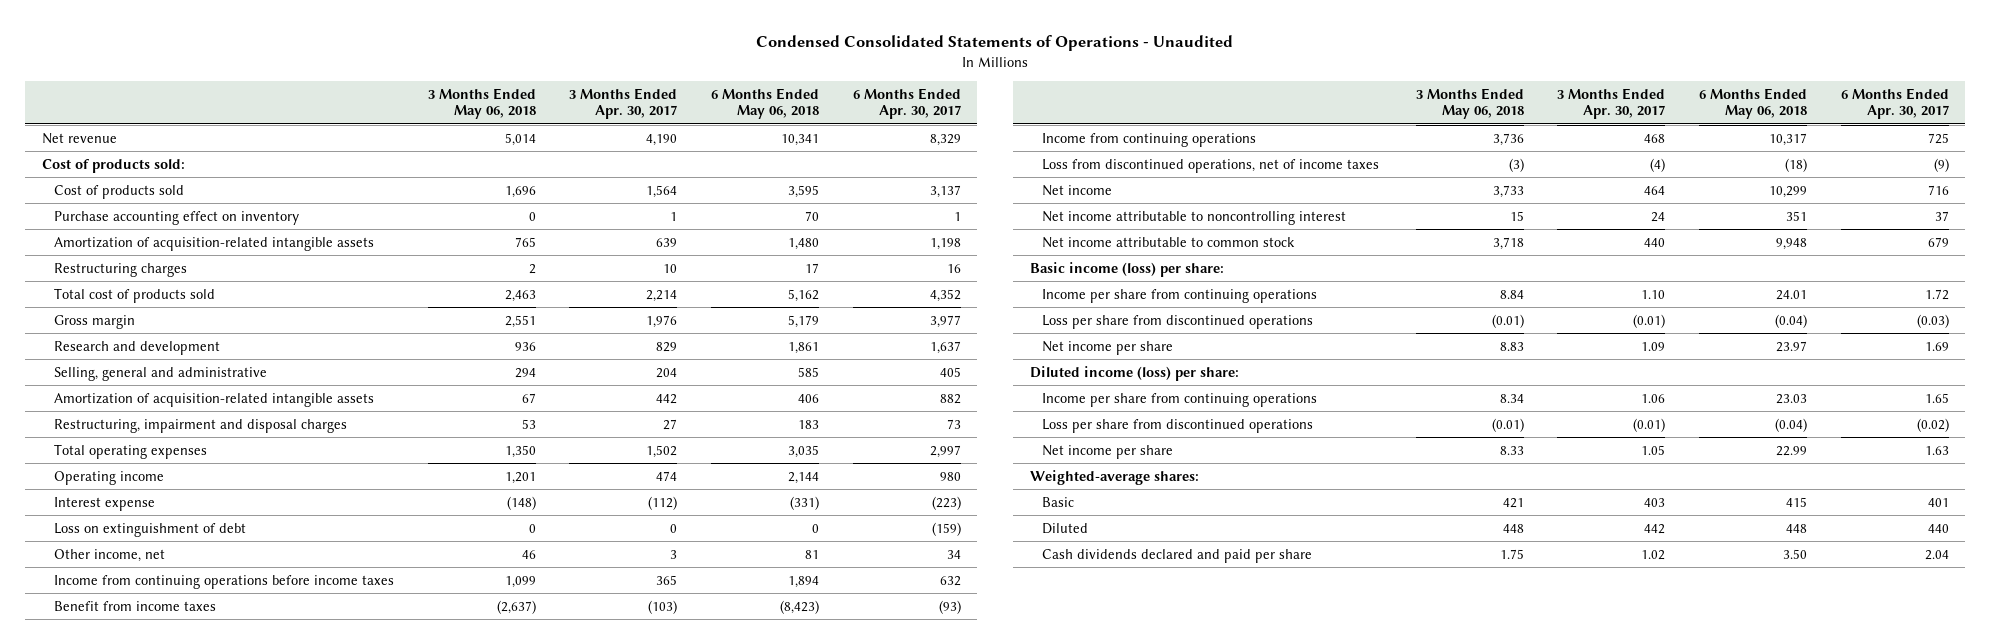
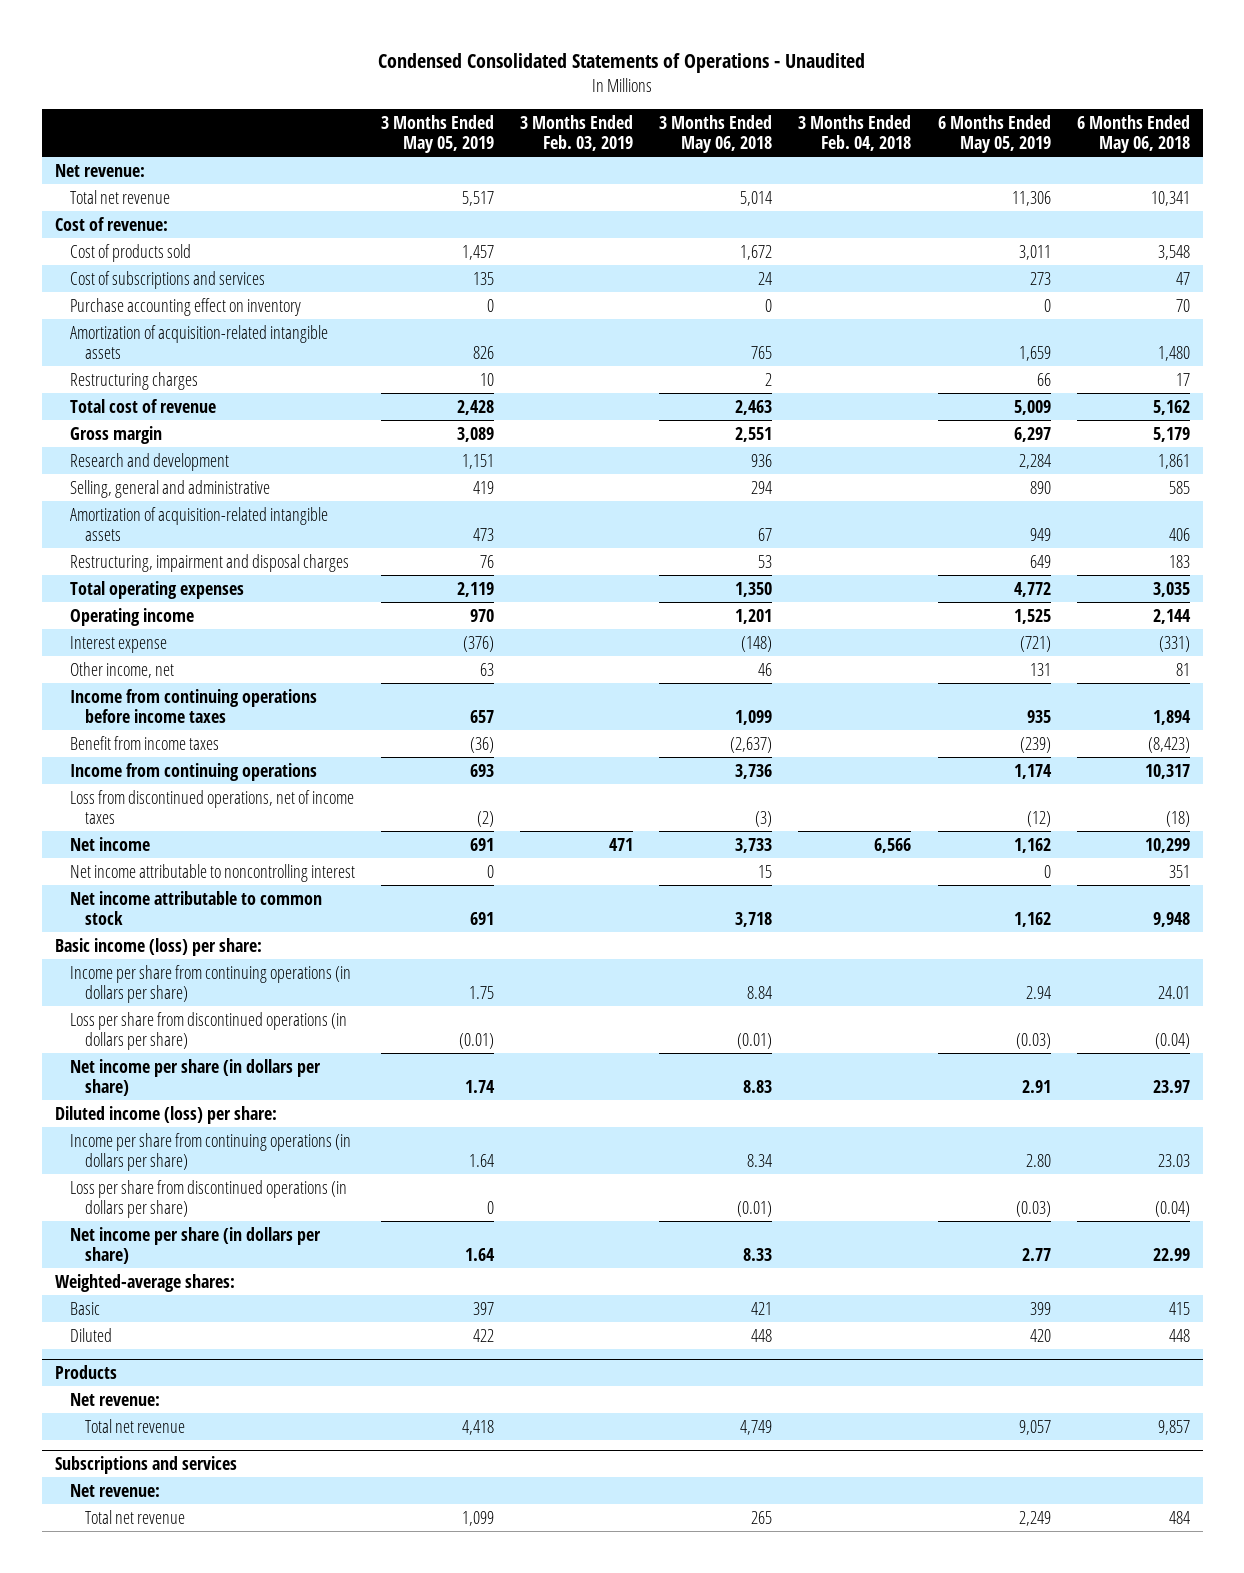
[569,87,678,120] 3 Months Ended Apr. 30, 2017 -> none
[852,87,961,120] 6 Months Ended Apr. 30, 2017 -> none
none -> [380,114,494,154] 3 Months Ended May 05, 2019
none -> [519,114,633,152] 3 Months Ended Feb. 03, 2019
none -> [798,114,912,152] 3 Months Ended Feb. 04, 2018
none -> [937,114,1051,154] 6 Months Ended May 05, 2019
[41,158,185,173] Cost of products sold: -> none
none -> [54,163,145,177] Net revenue:
[41,132,117,144] Net revenue -> [69,189,170,204] Total net revenue
none -> [54,216,168,231] Cost of revenue:
[504,185,536,198] 1,696 -> [740,244,773,260] 1,672
[788,184,820,198] 3,595 -> [1157,244,1190,260] 3,548
none -> [69,270,265,289] Cost of subscriptions and services
[54,287,216,303] Total cost of products sold -> [69,398,216,413] Total cost of revenue
[54,522,247,537] Loss on extinguishment of debt -> none
[1042,288,1318,303] Income per share from continuing operations -> [69,964,351,1003] Income per share from continuing operations (in dollars per share)
[1042,314,1314,329] Loss per share from discontinued operations -> [69,1011,347,1050] Loss per share from discontinued operations (in dollars per share)
[1042,340,1174,355] Net income per share -> [69,1058,321,1096] Net income per share (in dollars per share)
[1042,392,1318,407] Income per share from continuing operations -> [69,1132,351,1171] Income per share from continuing operations (in dollars per share)
[1042,418,1314,433] Loss per share from discontinued operations -> [69,1179,347,1218] Loss per share from discontinued operations (in dollars per share)
[1042,444,1174,459] Net income per share -> [69,1226,321,1264] Net income per share (in dollars per share)
[1042,548,1313,563] Cash dividends declared and paid per share -> none
none -> [54,1364,117,1379] Products
none -> [69,1392,160,1406] Net revenue:
none -> [84,1418,185,1433] Total net revenue
none -> [54,1455,237,1474] Subscriptions and services
none -> [69,1483,160,1497] Net revenue:
none -> [84,1509,185,1524] Total net revenue

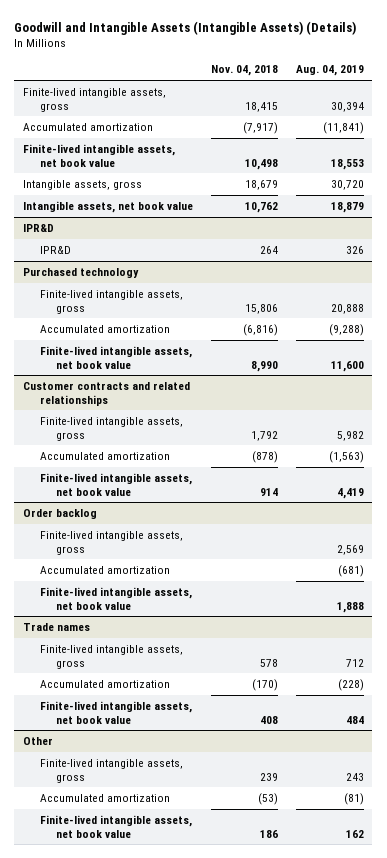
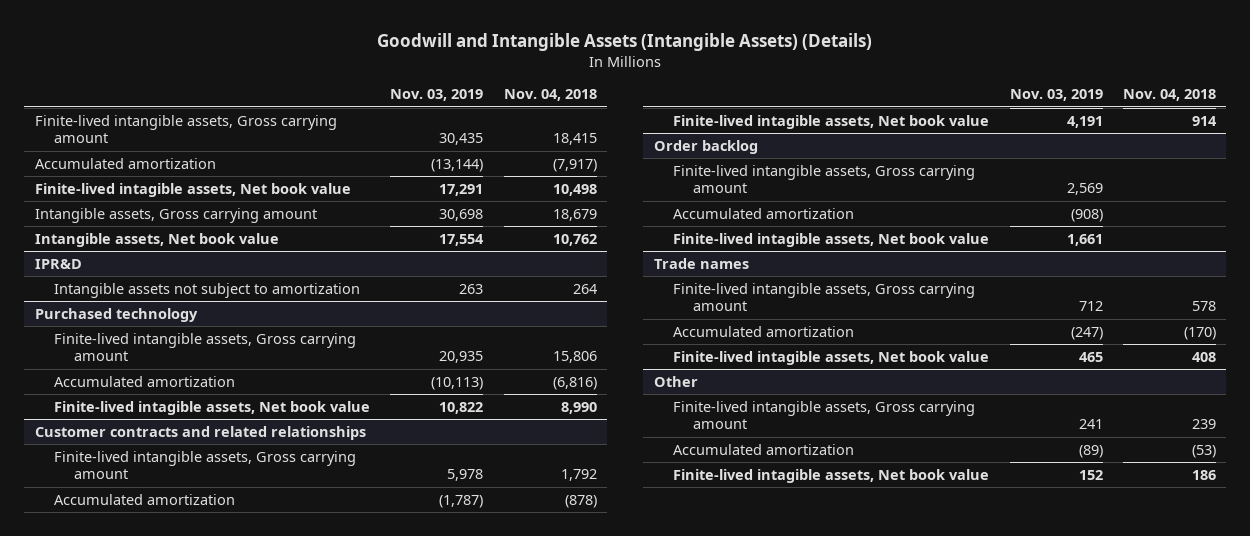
[295,65,364,77] Aug. 04, 2019 -> none
none -> [390,89,484,102] Nov. 03, 2019
[23,87,167,112] Finite-lived intangible assets, gross -> [34,114,337,144] Finite-lived intangible assets, Gross carrying amount
[23,143,176,167] Finite-lived intangible assets, net book value -> [34,182,351,197] Finite-lived intagible assets, Net book value
[23,179,143,190] Intangible assets, gross -> [34,207,317,223] Intangible assets, Gross carrying amount
[23,200,194,213] Intangible assets, net book value -> [34,232,279,247] Intangible assets, Net book value
[39,245,71,254] IPR&D -> [54,282,361,298] Intangible assets not subject to amortization
[39,289,183,314] Finite-lived intangible assets, gross -> [54,332,357,362] Finite-lived intangible assets, Gross carrying amount
[39,345,192,369] Finite-lived intangible assets, net book value -> [54,400,371,415] Finite-lived intagible assets, Net book value
[39,416,183,441] Finite-lived intangible assets, gross -> [54,450,357,480] Finite-lived intangible assets, Gross carrying amount
[39,472,192,496] Finite-lived intangible assets, net book value -> [673,114,990,129] Finite-lived intagible assets, Net book value
[39,530,183,555] Finite-lived intangible assets, gross -> [673,164,976,194] Finite-lived intangible assets, Gross carrying amount
[39,586,192,610] Finite-lived intangible assets, net book value -> [673,232,990,247] Finite-lived intagible assets, Net book value
[39,644,183,669] Finite-lived intangible assets, gross -> [673,282,976,312] Finite-lived intangible assets, Gross carrying amount
[39,700,192,724] Finite-lived intangible assets, net book value -> [673,350,990,365] Finite-lived intagible assets, Net book value
[39,758,183,783] Finite-lived intangible assets, gross -> [673,400,976,430] Finite-lived intangible assets, Gross carrying amount
[39,814,192,838] Finite-lived intangible assets, net book value -> [673,468,990,483] Finite-lived intagible assets, Net book value

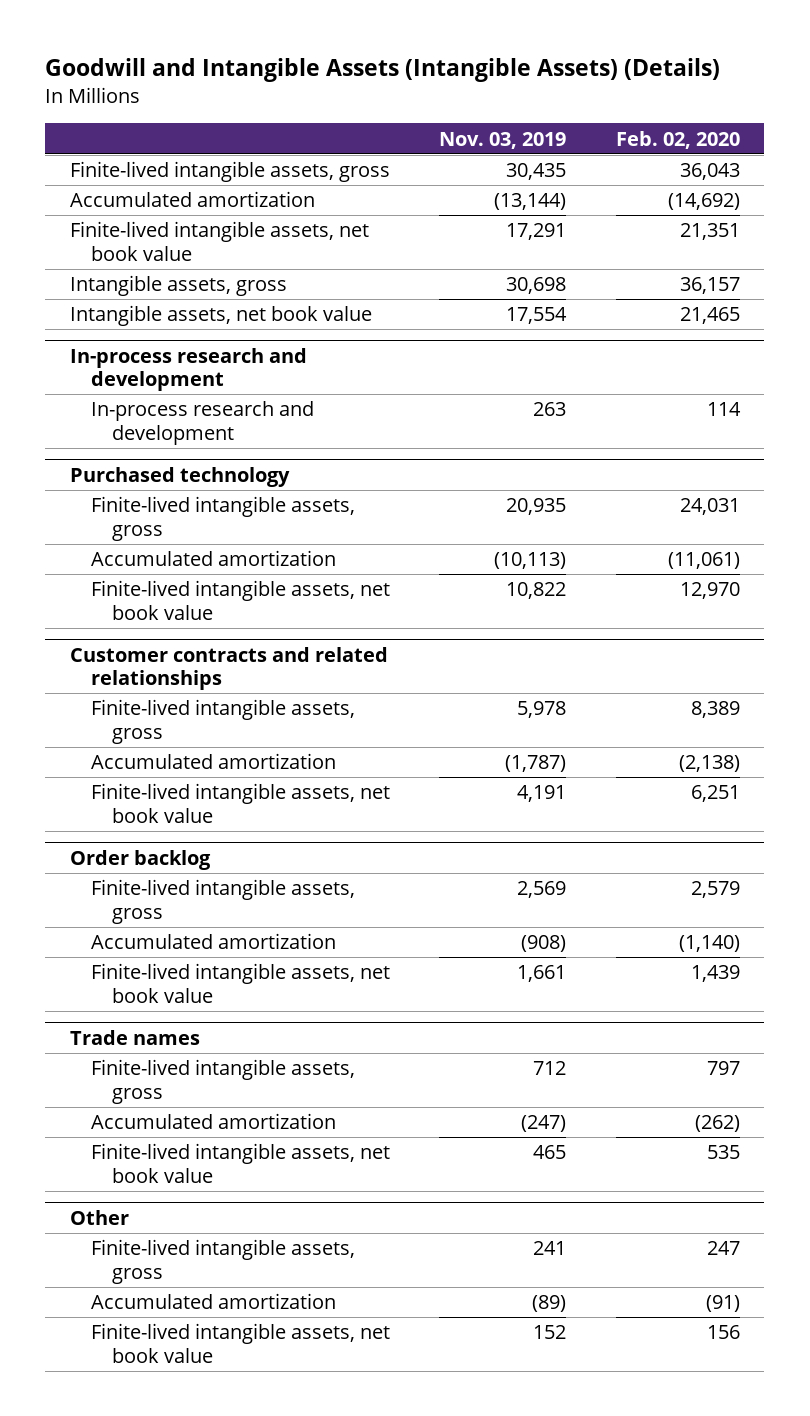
[503,89,597,102] Nov. 04, 2018 -> none
none -> [615,130,740,149] Feb. 02, 2020
[34,114,337,144] Finite-lived intangible assets, Gross carrying amount -> [69,161,390,183] Finite-lived intangible assets, gross
[34,182,351,197] Finite-lived intagible assets, Net book value -> [69,221,369,261] Finite-lived intangible assets, net book value
[34,207,317,223] Intangible assets, Gross carrying amount -> [69,275,287,297] Intangible assets, gross
[34,232,279,247] Intangible assets, Net book value -> [69,305,372,327] Intangible assets, net book value
[34,258,82,269] IPR&D -> [69,347,307,392] In-process research and development
[54,282,361,298] Intangible assets not subject to amortization -> [90,401,314,445] In-process research and development
[54,332,357,362] Finite-lived intangible assets, Gross carrying amount -> [90,496,355,541] Finite-lived intangible assets, gross
[54,400,371,415] Finite-lived intagible assets, Net book value -> [90,580,390,620] Finite-lived intangible assets, net book value
[54,450,357,480] Finite-lived intangible assets, Gross carrying amount -> [90,699,355,744] Finite-lived intangible assets, gross
[673,114,990,129] Finite-lived intagible assets, Net book value -> [90,783,390,823] Finite-lived intangible assets, net book value
[673,164,976,194] Finite-lived intangible assets, Gross carrying amount -> [90,879,355,924] Finite-lived intangible assets, gross
[673,232,990,247] Finite-lived intagible assets, Net book value -> [90,963,390,1003] Finite-lived intangible assets, net book value
[673,282,976,312] Finite-lived intangible assets, Gross carrying amount -> [90,1059,355,1104] Finite-lived intangible assets, gross
[673,350,990,365] Finite-lived intagible assets, Net book value -> [90,1143,390,1183] Finite-lived intangible assets, net book value
[673,400,976,430] Finite-lived intangible assets, Gross carrying amount -> [90,1239,355,1284] Finite-lived intangible assets, gross
[673,468,990,483] Finite-lived intagible assets, Net book value -> [90,1323,390,1363] Finite-lived intangible assets, net book value

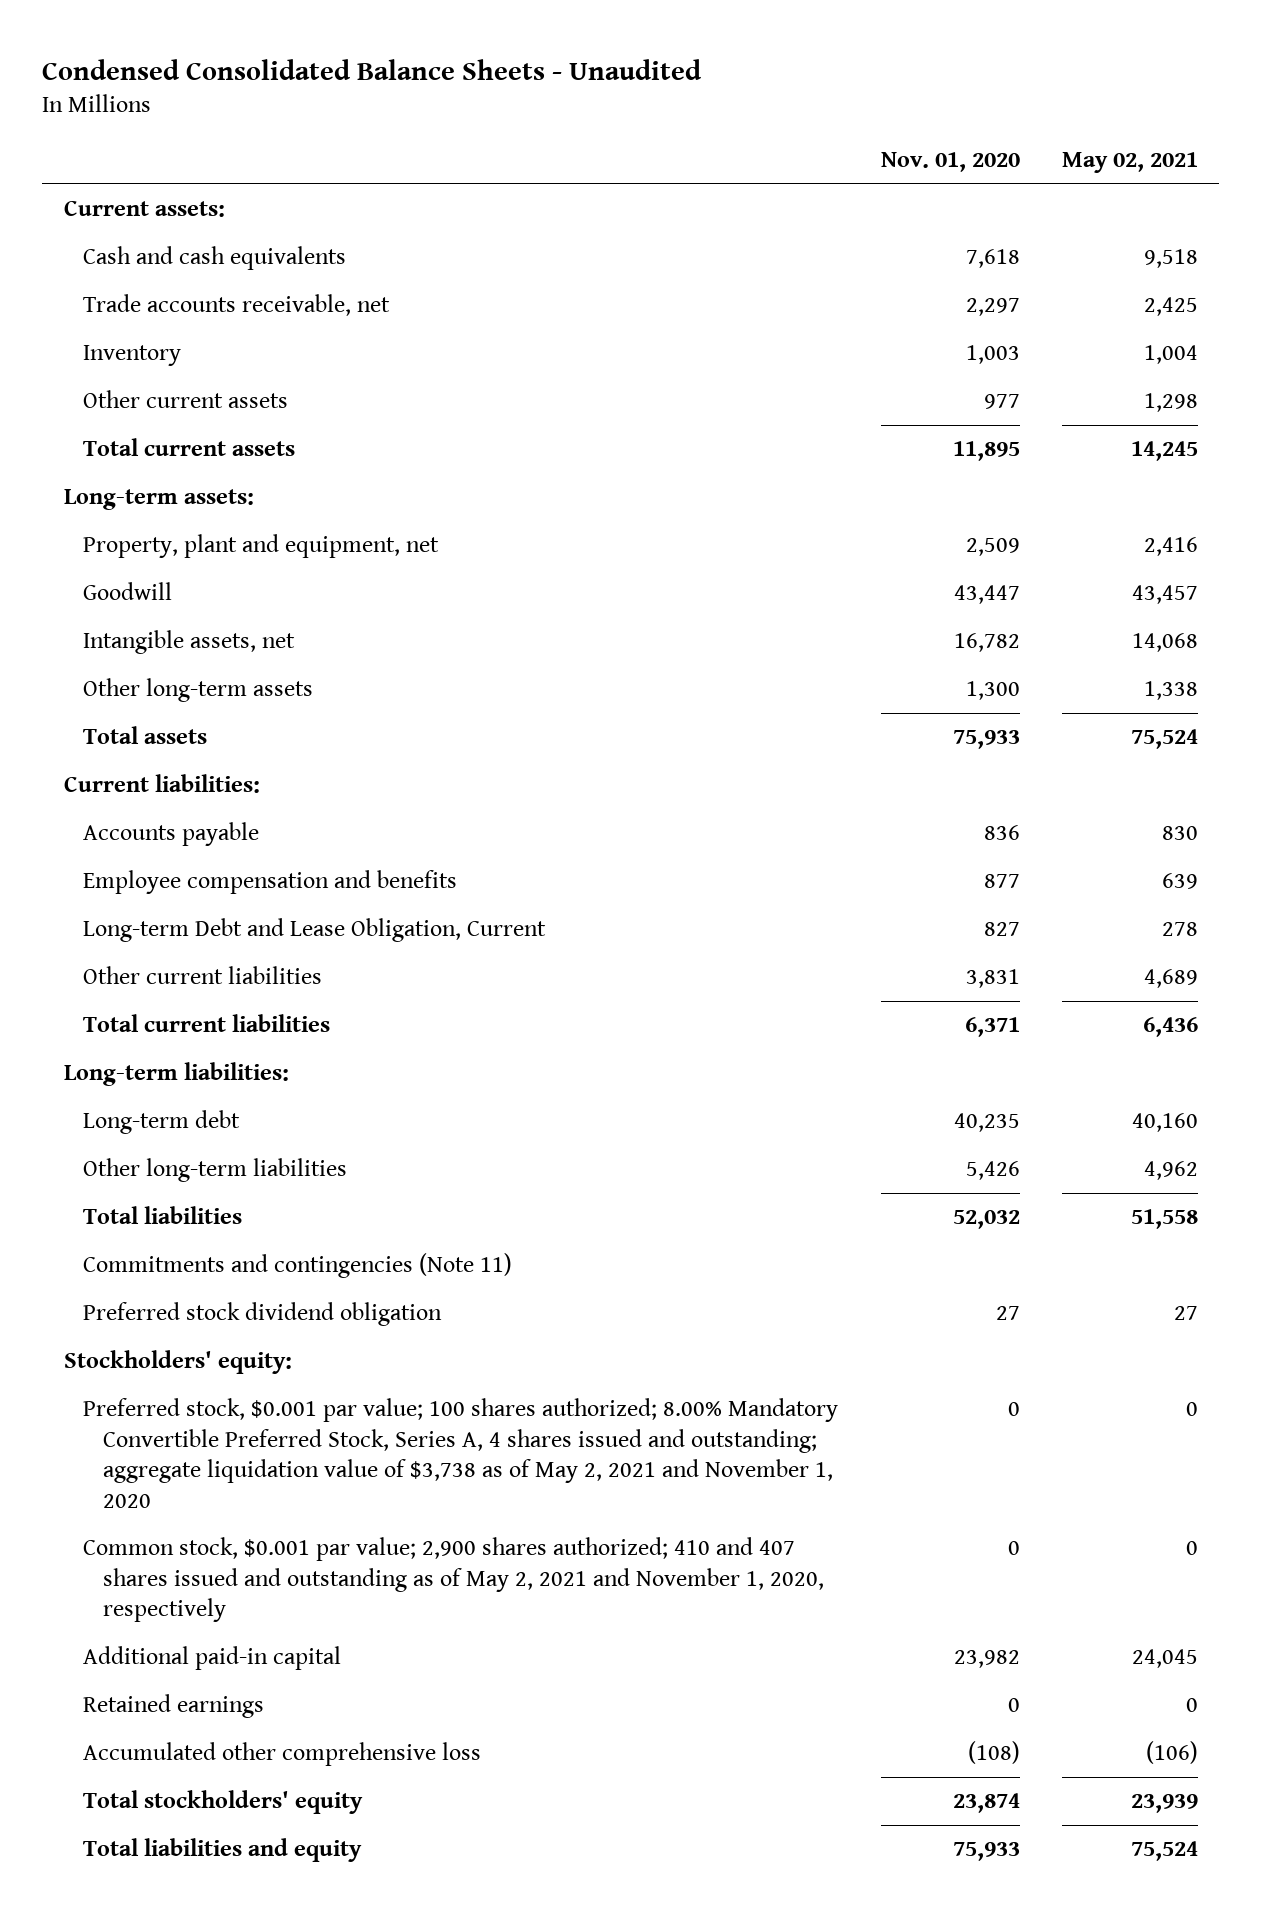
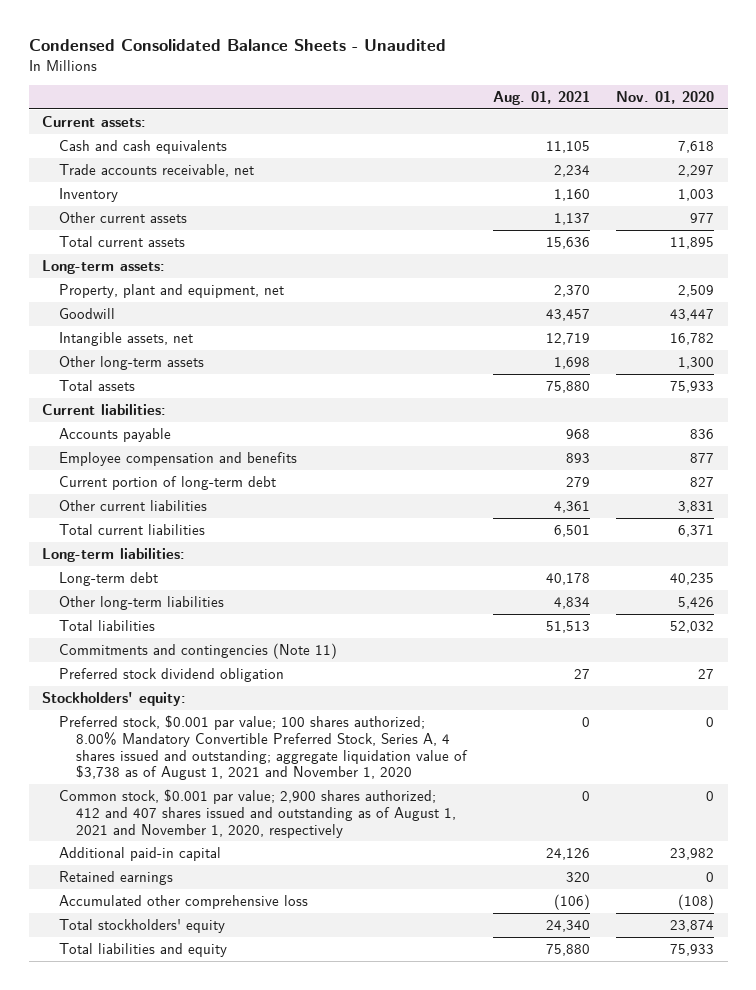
[1061,152,1198,174] May 02, 2021 -> none
none -> [493,90,591,105] Aug. 01, 2021
[83,918,547,943] Long-term Debt and Lease Obligation, Current -> [58,475,276,490] Current portion of long-term debt
[83,1398,839,1509] Preferred stock, $0.001 par value; 100 shares authorized; 8.00% Mandatory Convertible Preferred Stock, Series A, 4 shares issued and outstanding; aggregate liquidation value of $3,738 as of May 2, 2021 and November 1, 2020 -> [58,714,468,781] Preferred stock, $0.001 par value; 100 shares authorized; 8.00% Mandatory Convertible Preferred Stock, Series A, 4 shares issued and outstanding; aggregate liquidation value of $3,738 as of August 1, 2021 and November 1, 2020
[83,1537,825,1623] Common stock, $0.001 par value; 2,900 shares authorized; 410 and 407 shares issued and outstanding as of May 2, 2021 and November 1, 2020, respectively -> [58,788,456,838] Common stock, $0.001 par value; 2,900 shares authorized; 412 and 407 shares issued and outstanding as of August 1, 2021 and November 1, 2020, respectively

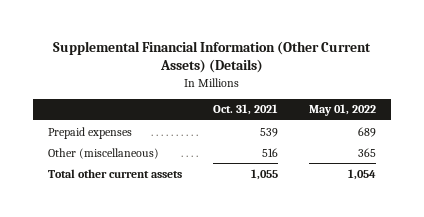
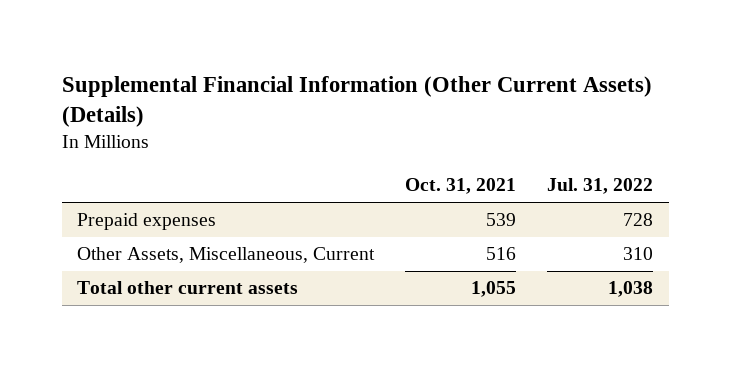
[308,104,376,117] May 01, 2022 -> none
none -> [547,178,654,195] Jul. 31, 2022
[48,147,160,159] Other (miscellaneous) -> [77,247,376,264] Other Assets, Miscellaneous, Current

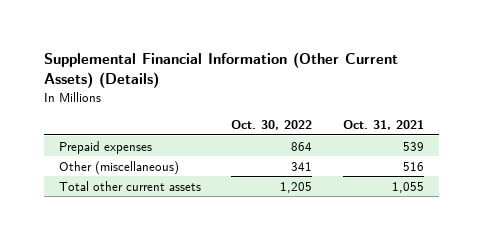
[547,178,654,195] Jul. 31, 2022 -> none
none -> [231,120,313,131] Oct. 30, 2022
[77,247,376,264] Other Assets, Miscellaneous, Current -> [59,160,180,175] Other (miscellaneous)

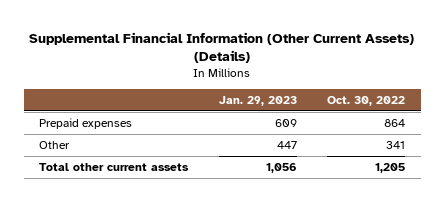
[342,120,424,131] Oct. 31, 2021 -> none
none -> [218,96,297,107] Jan. 29, 2023
[59,160,180,175] Other (miscellaneous) -> [39,140,71,149] Other

